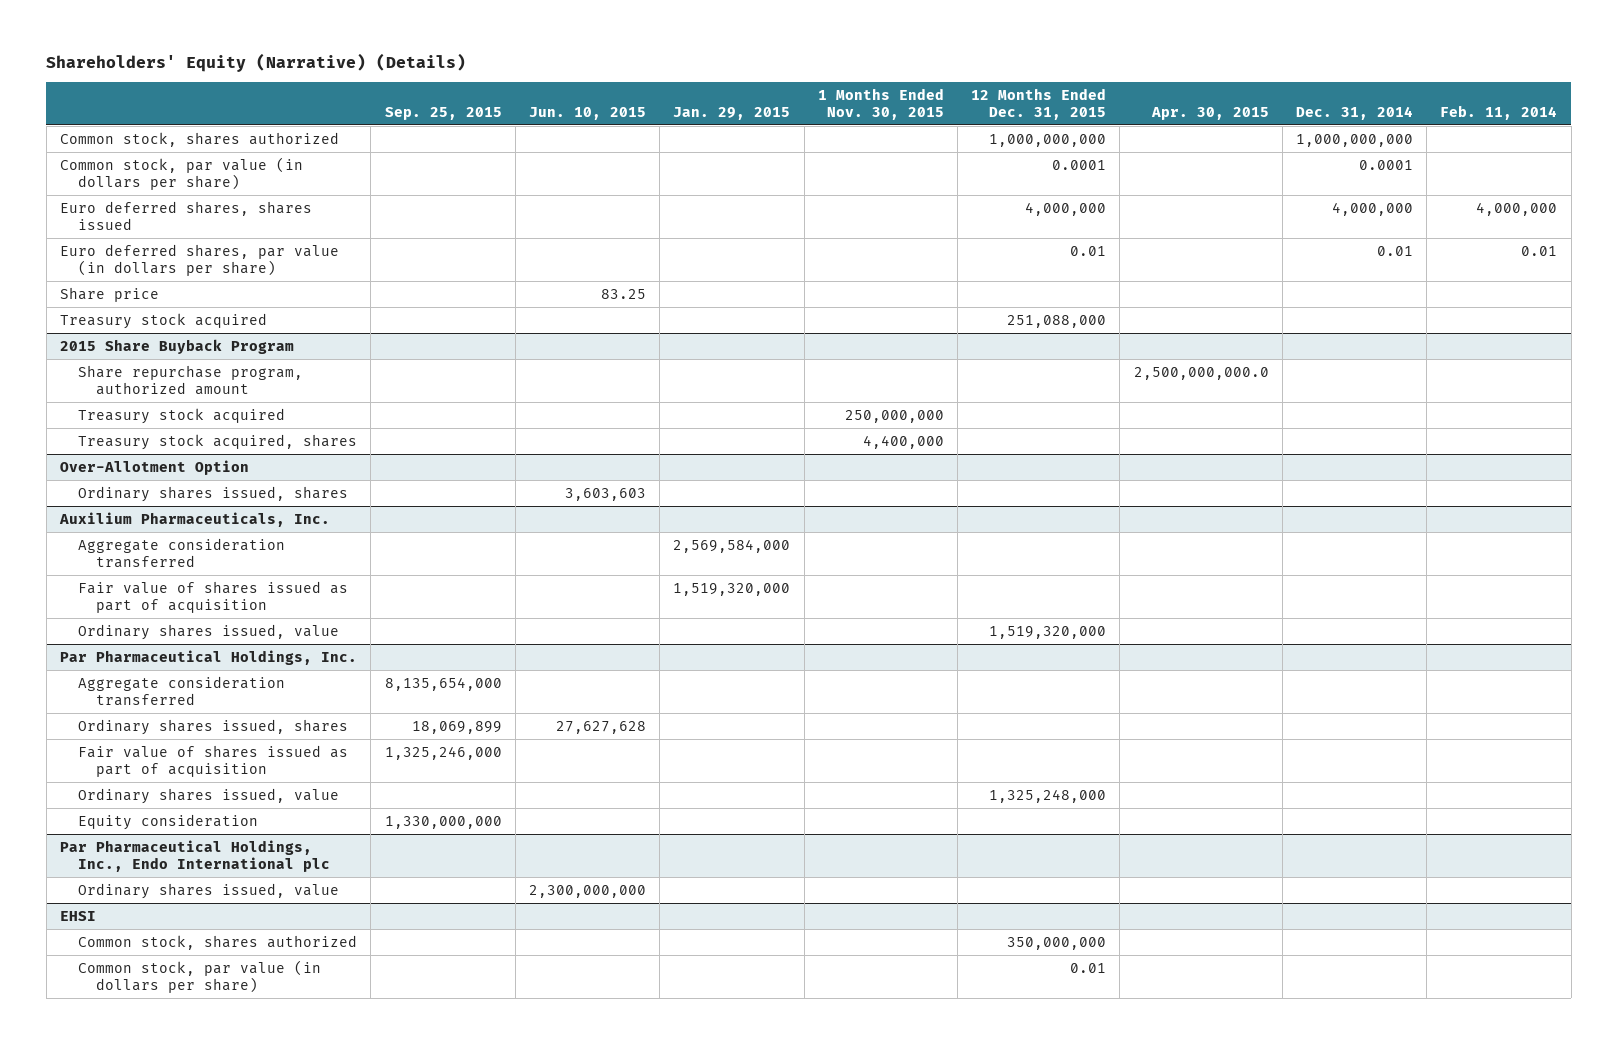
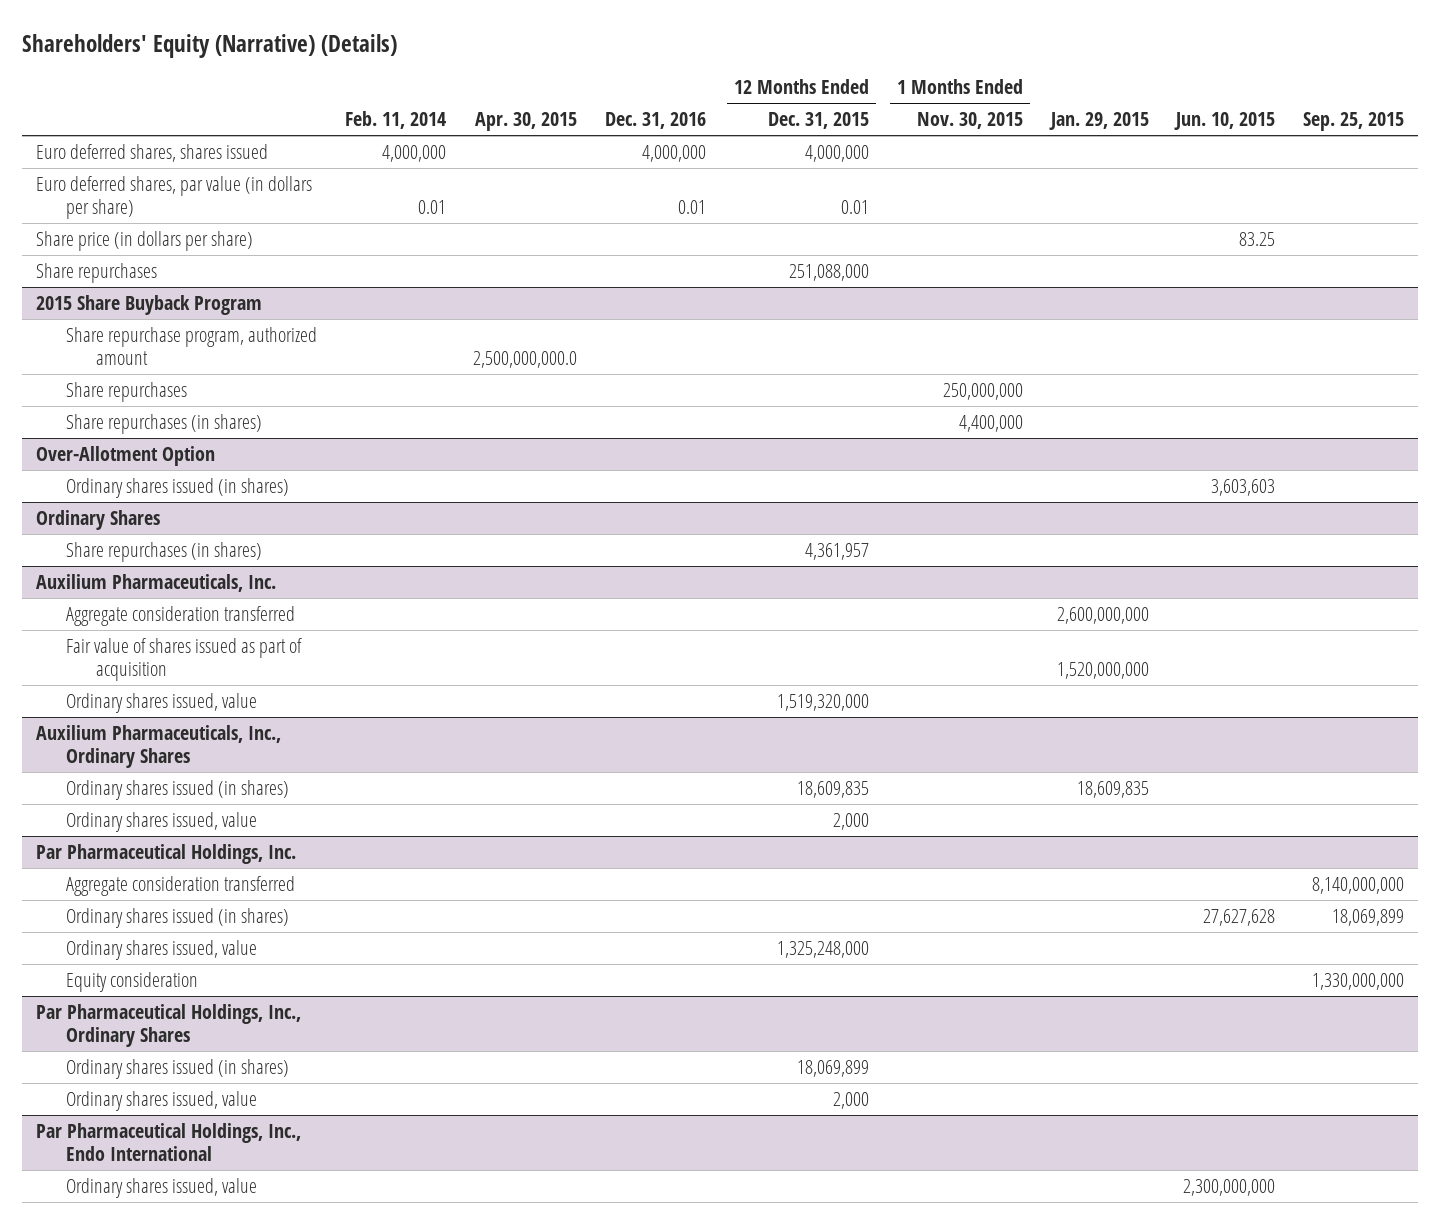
[1295,105,1413,120] Dec. 31, 2014 -> none
none -> [605,112,707,130] Dec. 31, 2016
[60,131,340,147] Common stock, shares authorized -> none
[60,156,304,190] Common stock, par value (in dollars per share) -> none
[60,286,160,302] Share price -> [35,230,253,251] Share price (in dollars per share)
[60,312,268,329] Treasury stock acquired -> [35,262,157,283] Share repurchases
[78,407,286,424] Treasury stock acquired -> [65,381,187,402] Share repurchases
[78,433,358,450] Treasury stock acquired, shares -> [65,413,262,434] Share repurchases (in shares)
[78,485,349,502] Ordinary shares issued, shares -> [65,477,289,498] Ordinary shares issued (in shares)
none -> [35,509,160,530] Ordinary Shares
none -> [65,541,262,562] Share repurchases (in shares)
[673,538,791,553] 2,569,584,000 -> [1056,606,1149,624] 2,600,000,000
[673,582,791,596] 1,519,320,000 -> [1056,661,1149,679] 1,520,000,000
none -> [35,724,281,768] Auxilium Pharmaceuticals, Inc., Ordinary Shares
none -> [65,779,289,800] Ordinary shares issued (in shares)
none -> [65,811,257,832] Ordinary shares issued, value
[78,744,349,777] Fair value of shares issued as part of acquisition -> none
[384,676,502,691] 8,135,654,000 -> [1312,876,1405,894] 8,140,000,000
[78,718,349,735] Ordinary shares issued, shares -> [65,907,289,928] Ordinary shares issued (in shares)
none -> [35,1003,301,1047] Par Pharmaceutical Holdings, Inc., Ordinary Shares
none -> [65,1058,289,1079] Ordinary shares issued (in shares)
none -> [65,1090,257,1111] Ordinary shares issued, value
[60,839,331,872] Par Pharmaceutical Holdings, Inc., Endo International plc -> [35,1122,301,1161] Par Pharmaceutical Holdings, Inc., Endo International
[60,910,97,921] EHSI -> none
[78,934,358,950] Common stock, shares authorized -> none
[78,959,322,993] Common stock, par value (in dollars per share) -> none

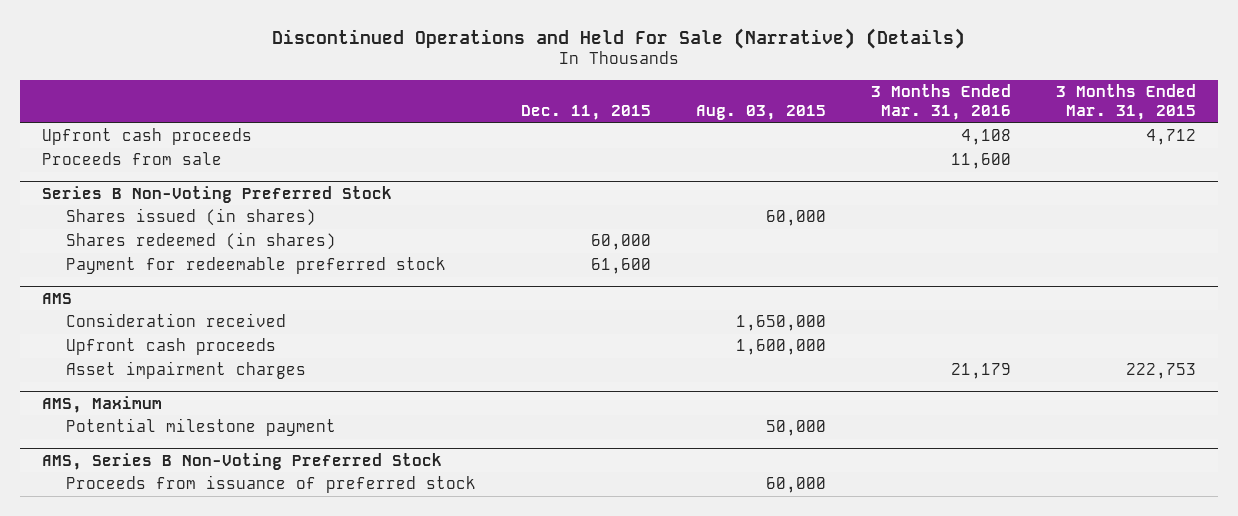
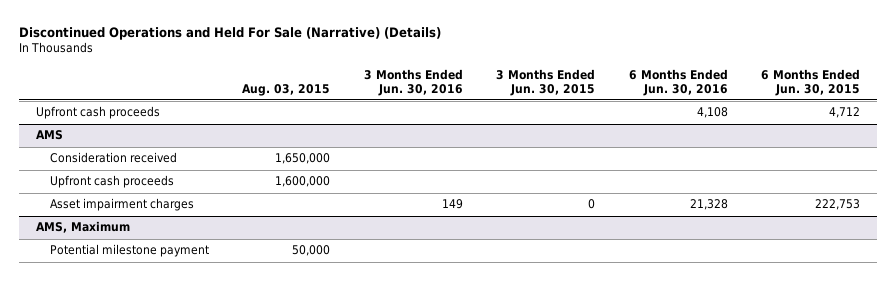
[520,104,651,120] Dec. 11, 2015 -> none
[870,83,1011,120] 3 Months Ended Mar. 31, 2016 -> none
[1055,83,1196,120] 3 Months Ended Mar. 31, 2015 -> none
none -> [363,69,463,96] 3 Months Ended Jun. 30, 2016
none -> [496,69,596,96] 3 Months Ended Jun. 30, 2015
none -> [628,69,728,96] 6 Months Ended Jun. 30, 2016
none -> [761,69,861,96] 6 Months Ended Jun. 30, 2015
[42,152,223,166] Proceeds from sale -> none
[42,185,393,203] Series B Non-Voting Preferred Stock -> none
[65,208,316,227] Shares issued (in shares) -> none
[65,232,336,251] Shares redeemed (in shares) -> none
[65,257,446,275] Payment for redeemable preferred stock -> none
[42,452,443,470] AMS, Series B Non-Voting Preferred Stock -> none
[65,475,476,494] Proceeds from issuance of preferred stock -> none

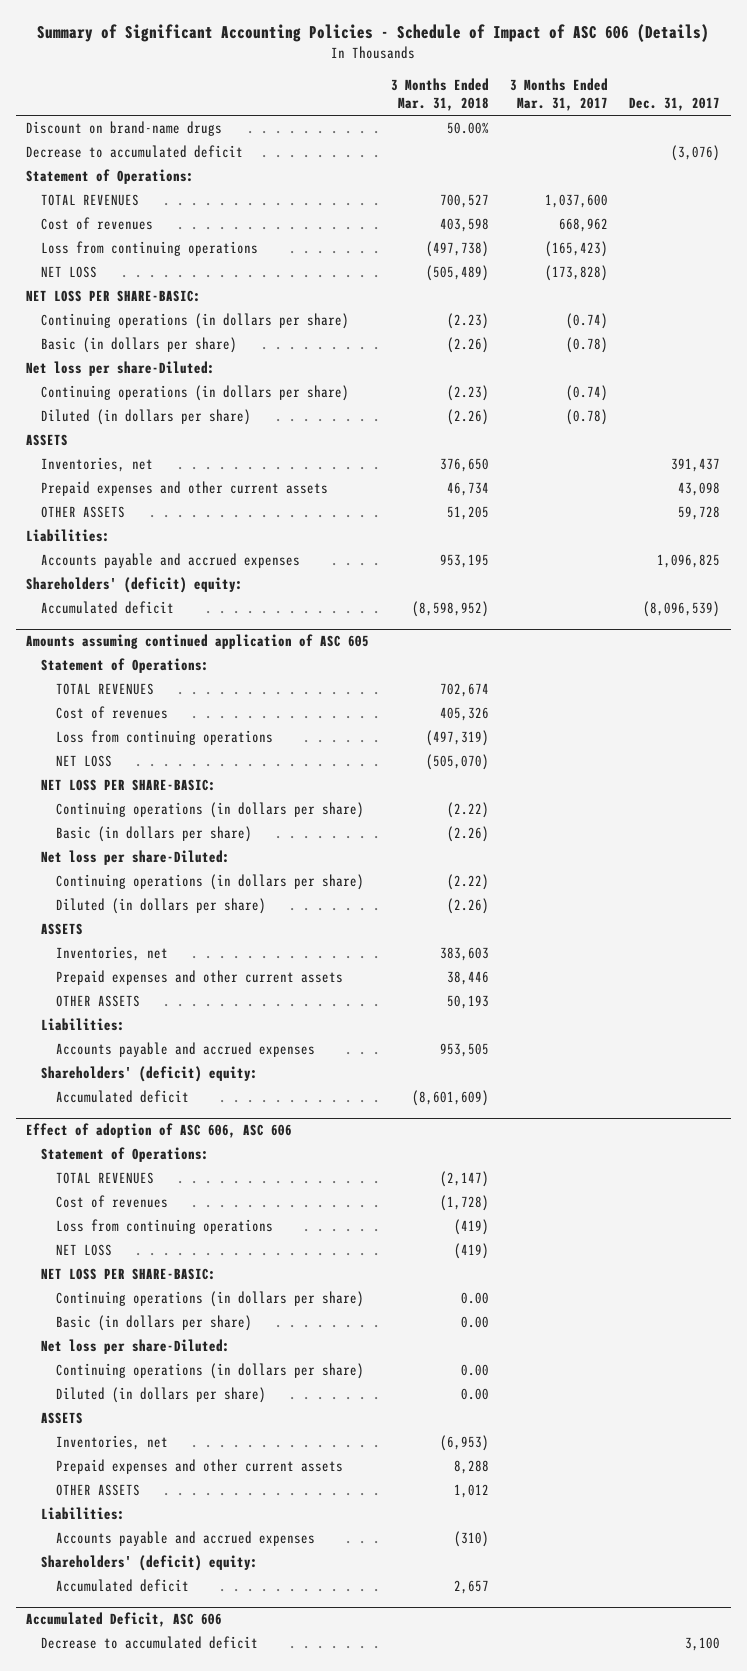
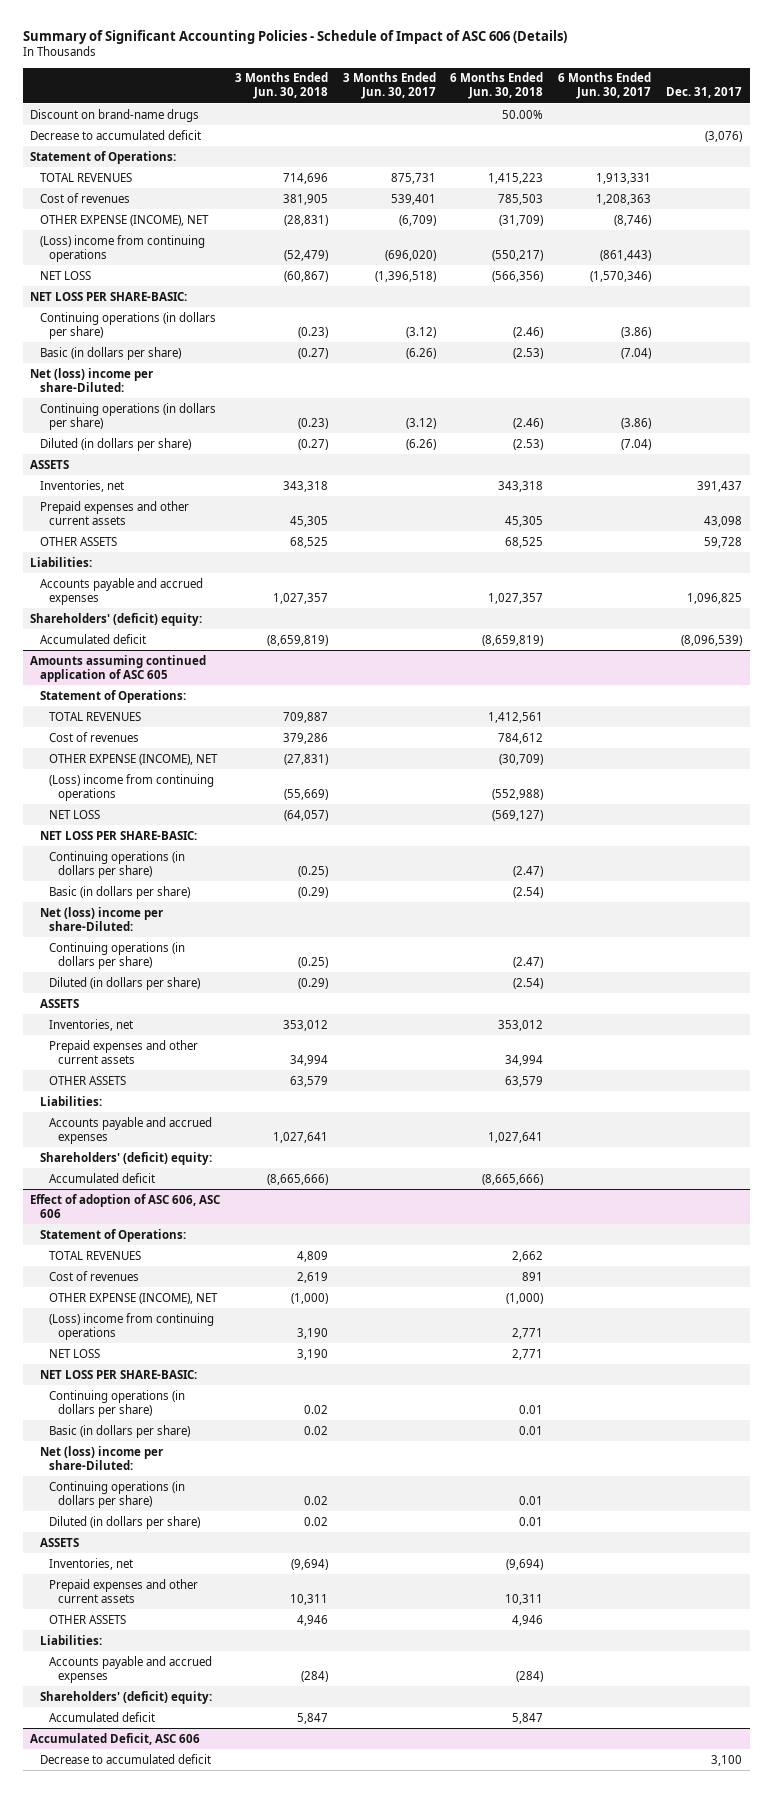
[390,77,489,112] 3 Months Ended Mar. 31, 2018 -> none
[509,77,608,112] 3 Months Ended Mar. 31, 2017 -> none
none -> [234,72,328,100] 3 Months Ended Jun. 30, 2018
none -> [342,72,436,100] 3 Months Ended Jun. 30, 2017
none -> [450,72,544,100] 6 Months Ended Jun. 30, 2018
none -> [558,72,652,100] 6 Months Ended Jun. 30, 2017
none -> [39,214,209,226] OTHER EXPENSE (INCOME), NET
[41,241,259,257] Loss from continuing operations -> [39,234,205,262] (Loss) income from continuing operations
[26,361,216,377] Net loss per share-Diluted: -> [30,367,154,392] Net (loss) income per share-Diluted:
none -> [48,753,218,765] OTHER EXPENSE (INCOME), NET
[56,730,274,746] Loss from continuing operations -> [48,773,214,801] (Loss) income from continuing operations
[41,850,231,866] Net loss per share-Diluted: -> [39,906,163,931] Net (loss) income per share-Diluted:
none -> [48,1292,218,1304] OTHER EXPENSE (INCOME), NET
[56,1219,274,1235] Loss from continuing operations -> [48,1312,214,1340] (Loss) income from continuing operations
[41,1339,231,1355] Net loss per share-Diluted: -> [39,1445,163,1470] Net (loss) income per share-Diluted:

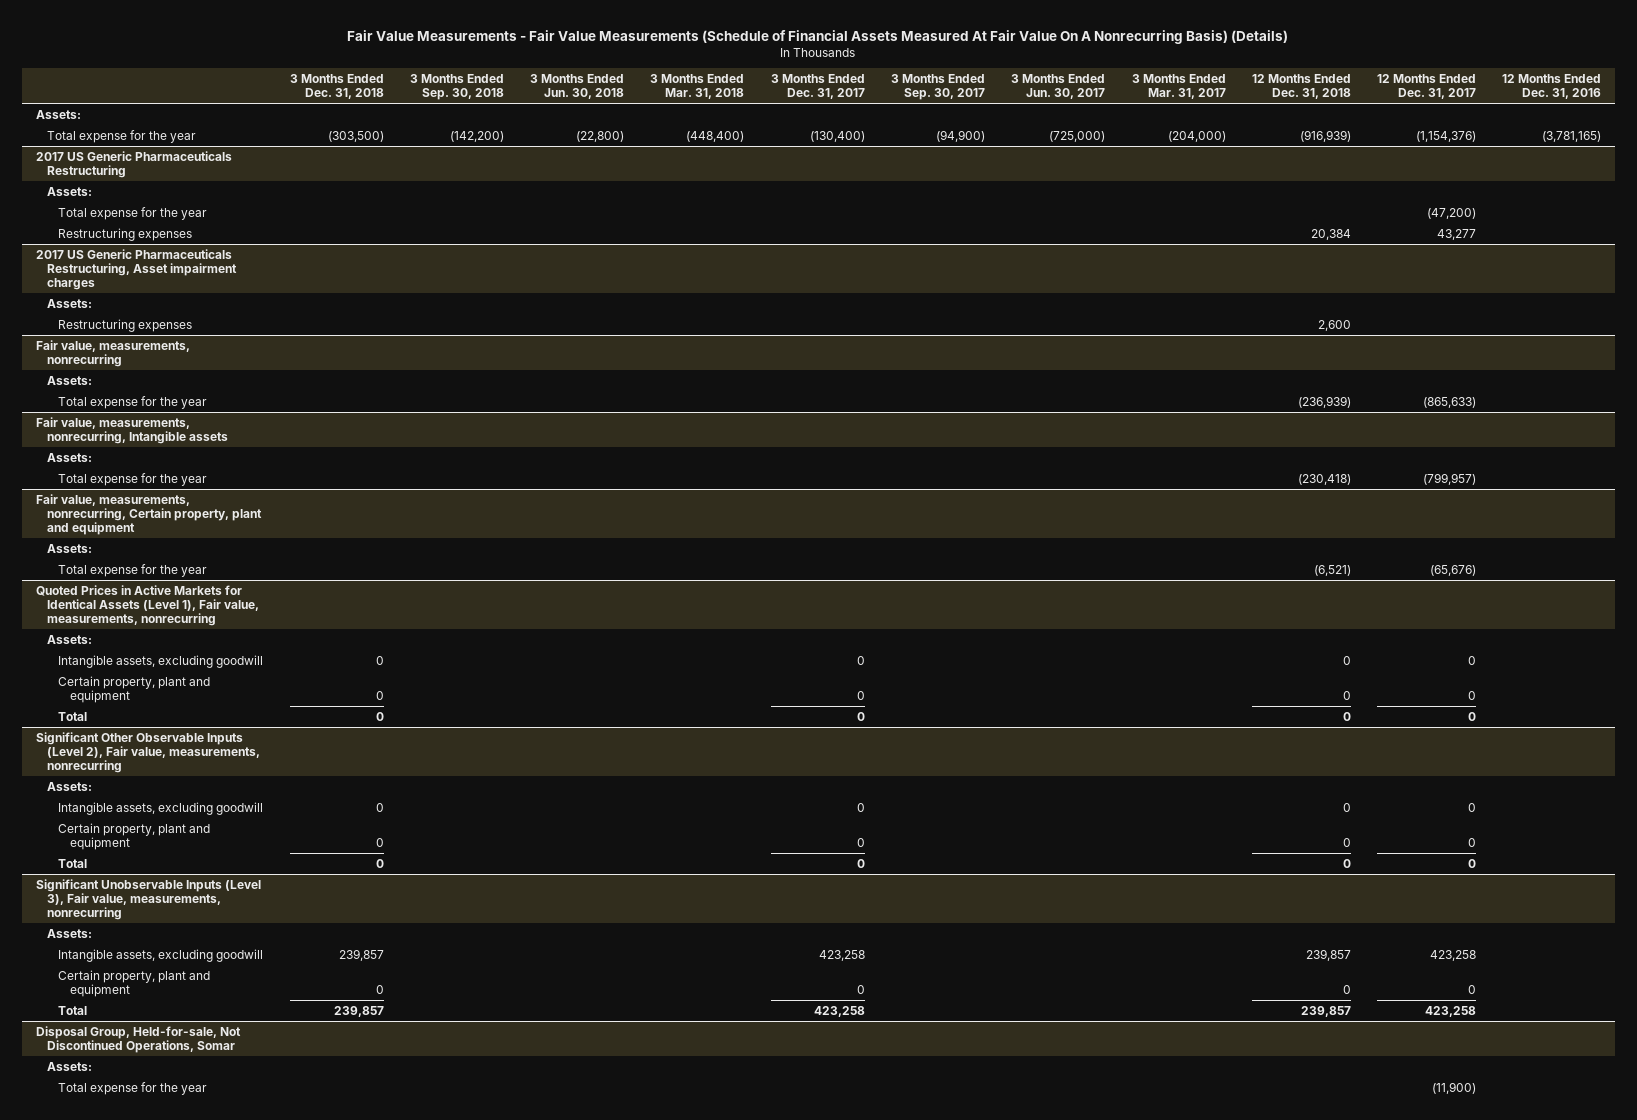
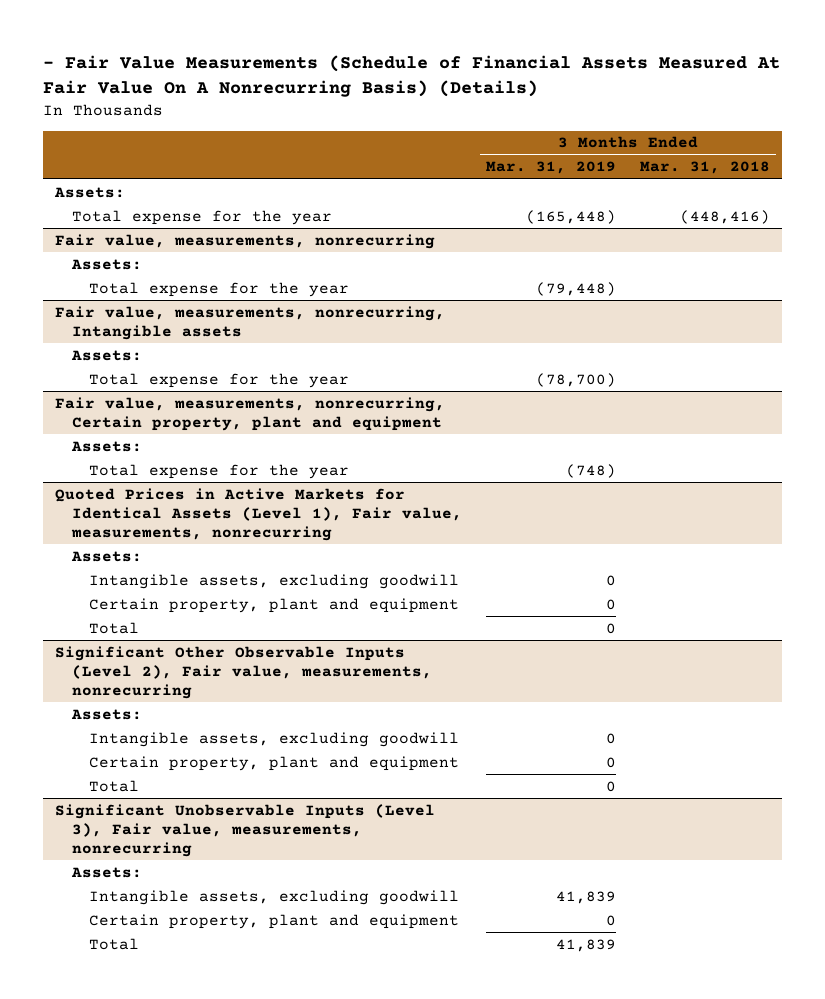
[347,29,1289,44] Fair Value Measurements - Fair Value Measurements (Schedule of Financial Assets Measured At Fair Value On A Nonrecurring Basis) (Details) -> [42,54,780,97] - Fair Value Measurements (Schedule of Financial Assets Measured At Fair Value On A Nonrecurring Basis) (Details)
[289,73,384,100] 3 Months Ended Dec. 31, 2018 -> none
[409,73,504,101] 3 Months Ended Sep. 30, 2018 -> none
[530,73,625,100] 3 Months Ended Jun. 30, 2018 -> none
[770,73,865,100] 3 Months Ended Dec. 31, 2017 -> none
[891,73,986,101] 3 Months Ended Sep. 30, 2017 -> none
[1011,73,1106,100] 3 Months Ended Jun. 30, 2017 -> none
[1131,73,1226,100] 3 Months Ended Mar. 31, 2017 -> none
[1251,73,1351,100] 12 Months Ended Dec. 31, 2018 -> none
[1377,73,1477,100] 12 Months Ended Dec. 31, 2017 -> none
[1502,73,1602,100] 12 Months Ended Dec. 31, 2016 -> none
none -> [485,161,616,175] Mar. 31, 2019
[35,150,232,179] 2017 US Generic Pharmaceuticals Restructuring -> none
[46,186,92,196] Assets: -> none
[58,206,208,220] Total expense for the year -> none
[58,227,193,241] Restructuring expenses -> none
[35,248,237,291] 2017 US Generic Pharmaceuticals Restructuring, Asset impairment charges -> none
[46,298,92,308] Assets: -> none
[58,318,193,332] Restructuring expenses -> none
[686,130,745,142] (448,400) -> [679,209,770,224] (448,416)
[35,1025,241,1054] Disposal Group, Held-for-sale, Not Discontinued Operations, Somar -> none
[46,1061,92,1071] Assets: -> none
[58,1081,208,1095] Total expense for the year -> none

